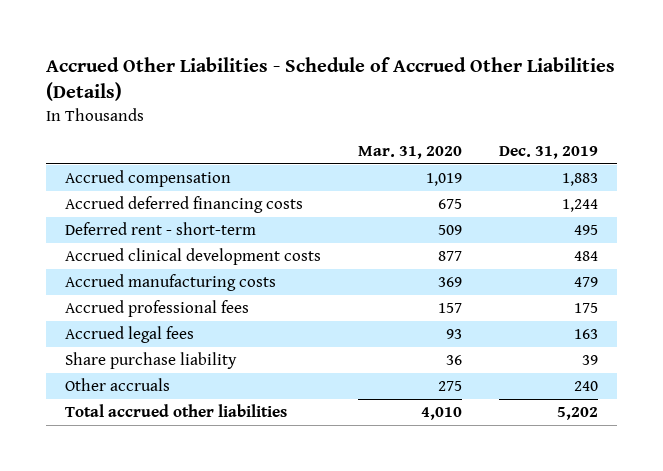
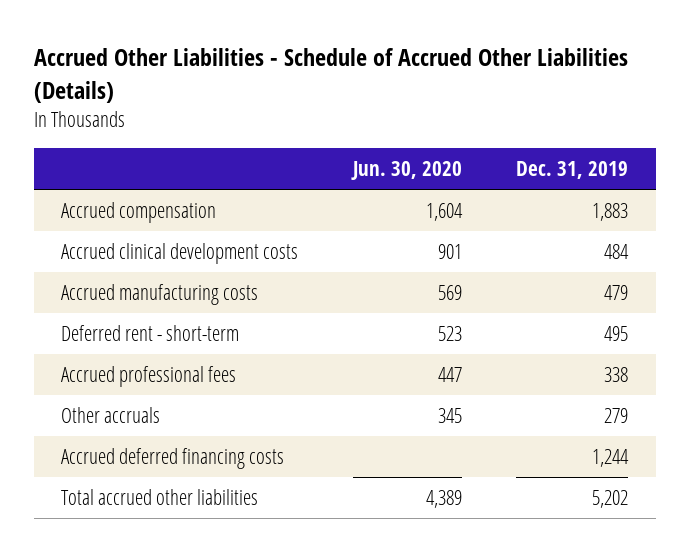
[357,145,462,159] Mar. 31, 2020 -> none
none -> [350,160,462,180] Jun. 30, 2020
[64,326,194,344] Accrued legal fees -> none
[64,352,237,370] Share purchase liability -> none
[64,222,256,236] Deferred rent - short-term -> [61,325,240,342] Deferred rent - short-term
[574,303,599,314] 175 -> [604,367,629,383] 338
[574,381,599,392] 240 -> [604,408,629,424] 279
[64,196,303,214] Accrued deferred financing costs -> [61,448,285,470] Accrued deferred financing costs

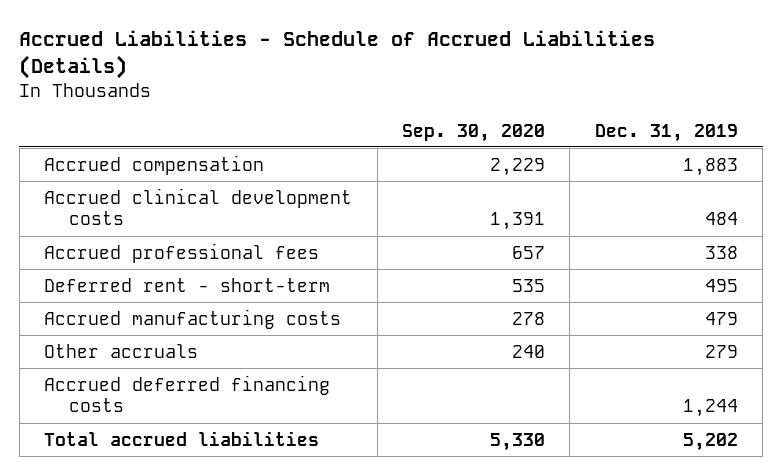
[33,48,628,103] Accrued Other Liabilities - Schedule of Accrued Other Liabilities (Details) -> [19,30,656,80] Accrued Liabilities - Schedule of Accrued Liabilities (Details)
[350,160,462,180] Jun. 30, 2020 -> none
none -> [402,123,546,142] Sep. 30, 2020
[61,325,240,342] Deferred rent - short-term -> [44,277,331,292] Deferred rent - short-term
[61,284,259,306] Accrued manufacturing costs -> [44,308,342,329] Accrued manufacturing costs
[61,489,259,506] Total accrued other liabilities -> [44,430,320,446] Total accrued liabilities

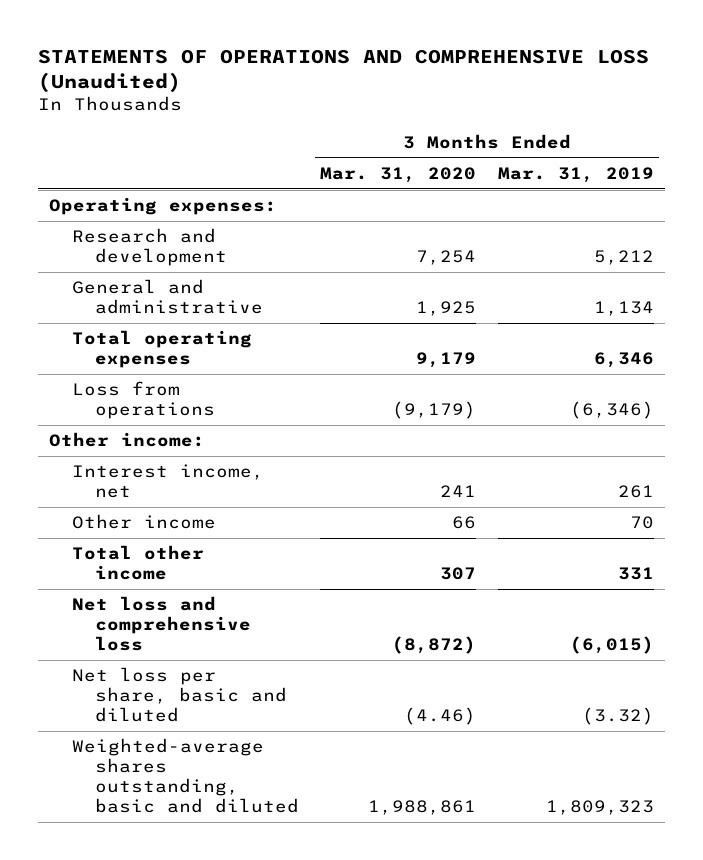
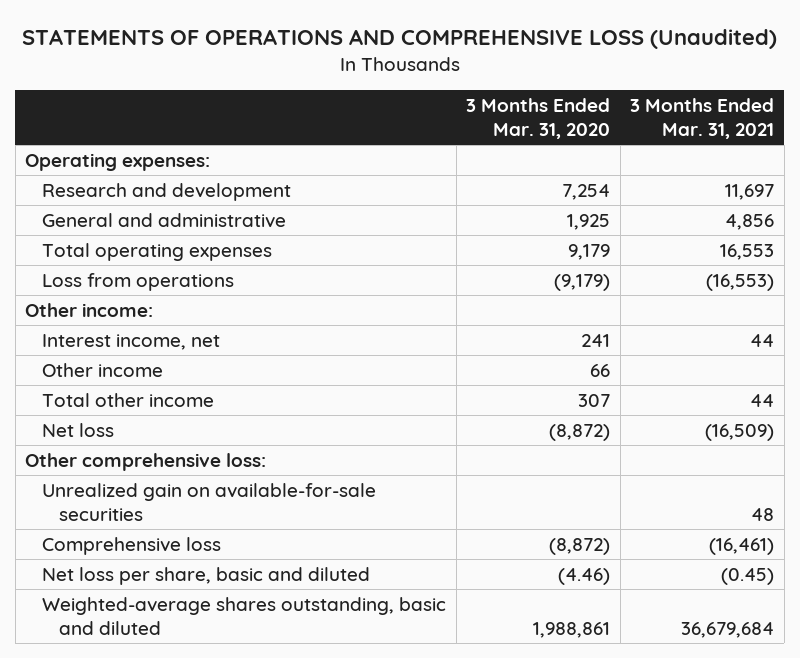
[497,166,654,183] Mar. 31, 2019 -> none
none -> [630,98,775,140] 3 Months Ended Mar. 31, 2021
[71,596,252,652] Net loss and comprehensive loss -> [42,422,115,437] Net loss
none -> [25,452,267,471] Other comprehensive loss:
none -> [42,482,377,521] Unrealized gain on available-for-sale securities
none -> [42,536,222,555] Comprehensive loss

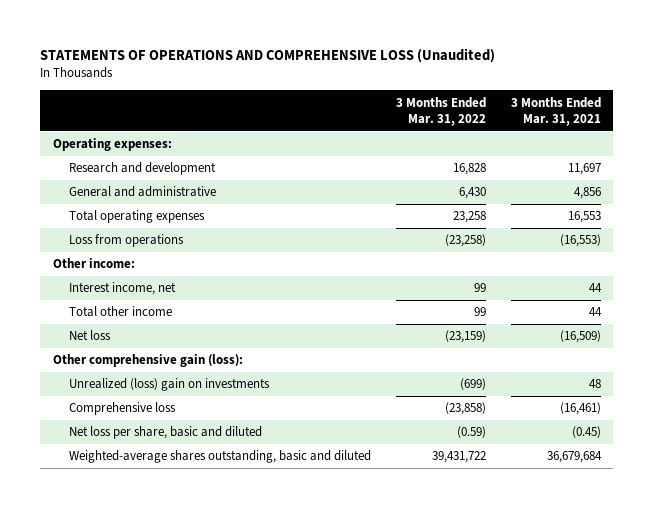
[466,98,611,140] 3 Months Ended Mar. 31, 2020 -> none
none -> [395,96,486,126] 3 Months Ended Mar. 31, 2022
[42,362,164,377] Other income -> none
[25,452,267,471] Other comprehensive loss: -> [52,354,243,368] Other comprehensive gain (loss):
[42,482,377,521] Unrealized gain on available-for-sale securities -> [68,378,270,392] Unrealized (loss) gain on investments

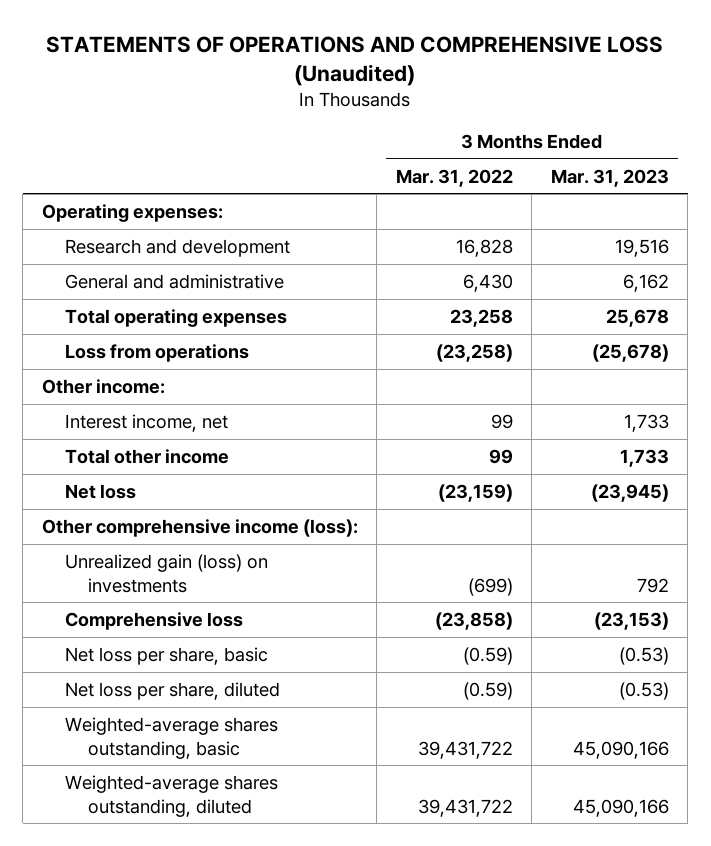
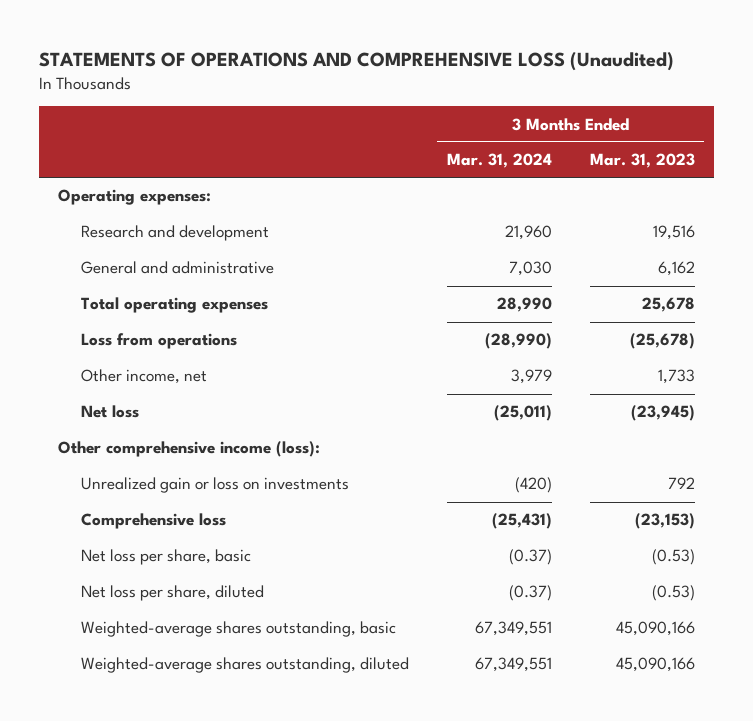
[395,168,513,187] Mar. 31, 2022 -> none
none -> [446,153,552,169] Mar. 31, 2024
[41,378,165,394] Other income: -> none
[64,413,228,432] Interest income, net -> none
[64,448,229,464] Total other income -> [80,369,207,385] Other income, net
[64,553,268,593] Unrealized gain (loss) on investments -> [80,477,349,494] Unrealized gain or loss on investments

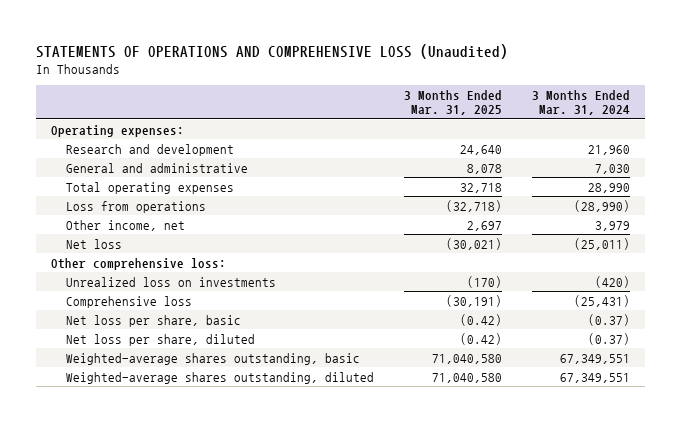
[589,153,695,169] Mar. 31, 2023 -> none
none -> [403,89,502,116] 3 Months Ended Mar. 31, 2025
[57,441,320,458] Other comprehensive income (loss): -> [51,257,227,270] Other comprehensive loss:
[80,477,349,494] Unrealized gain or loss on investments -> [65,276,276,287] Unrealized loss on investments

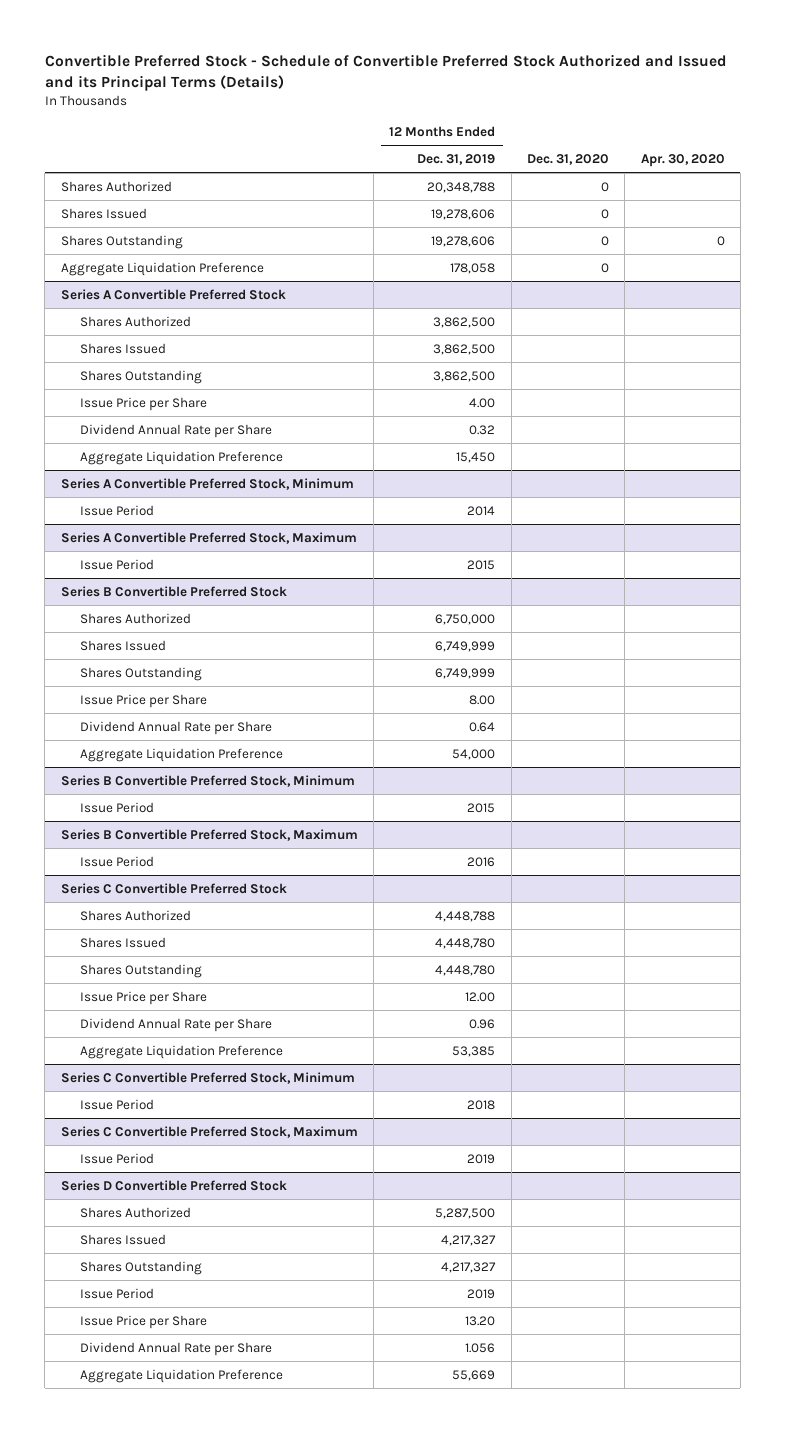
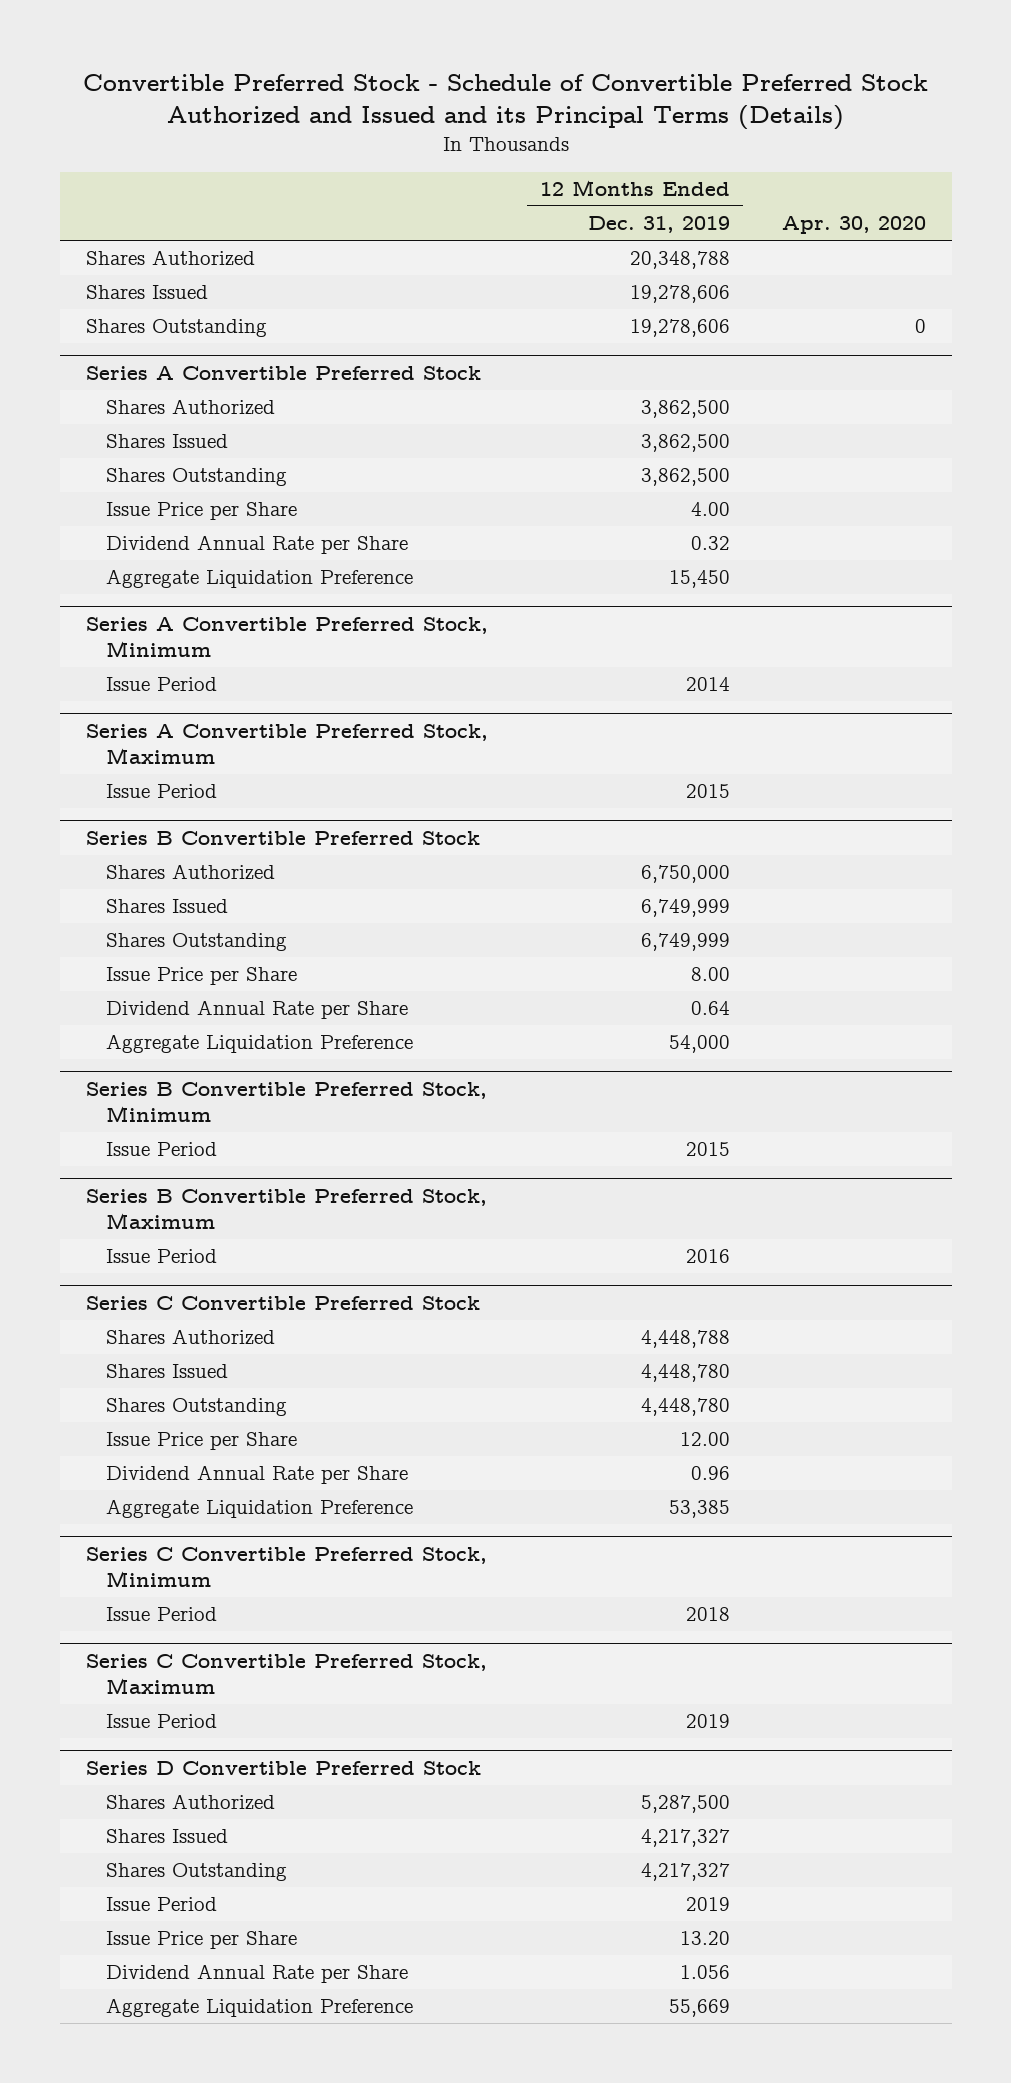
[526,153,609,165] Dec. 31, 2020 -> none
[60,261,264,276] Aggregate Liquidation Preference -> none

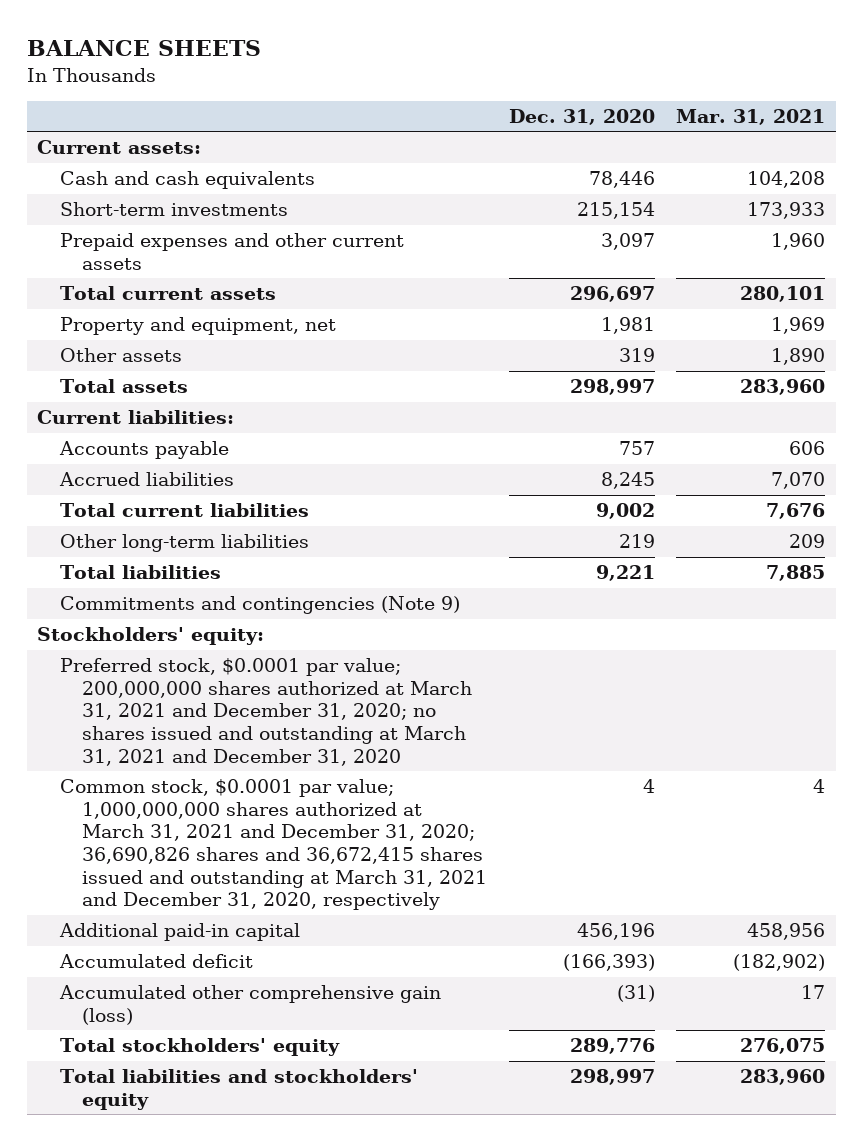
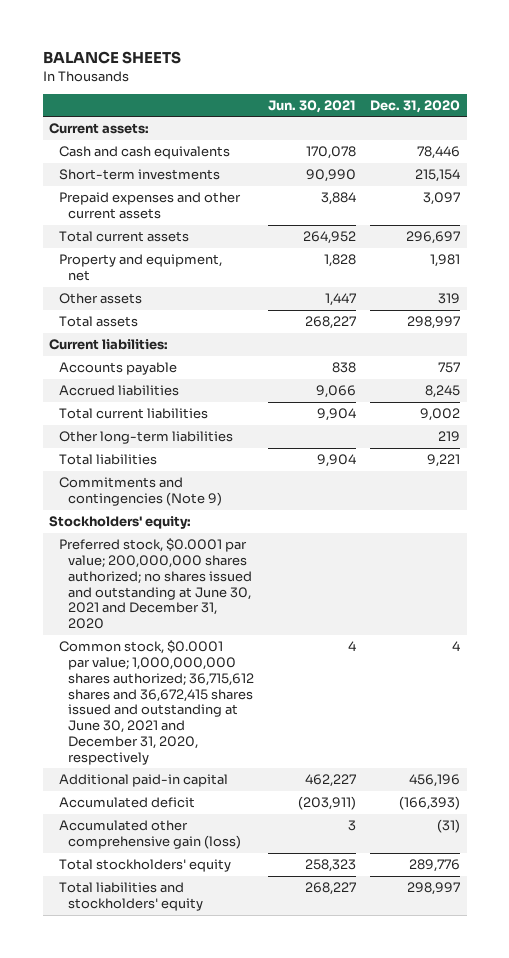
[675,109,825,126] Mar. 31, 2021 -> none
none -> [268,99,357,113] Jun. 30, 2021
[59,658,473,766] Preferred stock, $0.0001 par value; 200,000,000 shares authorized at March 31, 2021 and December 31, 2020; no shares issued and outstanding at March 31, 2021 and December 31, 2020 -> [58,538,253,630] Preferred stock, $0.0001 par value; 200,000,000 shares authorized; no shares issued and outstanding at June 30, 2021 and December 31, 2020
[59,779,488,911] Common stock, $0.0001 par value; 1,000,000,000 shares authorized at March 31, 2021 and December 31, 2020; 36,690,826 shares and 36,672,415 shares issued and outstanding at March 31, 2021 and December 31, 2020, respectively -> [58,640,255,765] Common stock, $0.0001 par value; 1,000,000,000 shares authorized; 36,715,612 shares and 36,672,415 shares issued and outstanding at June 30, 2021 and December 31, 2020, respectively

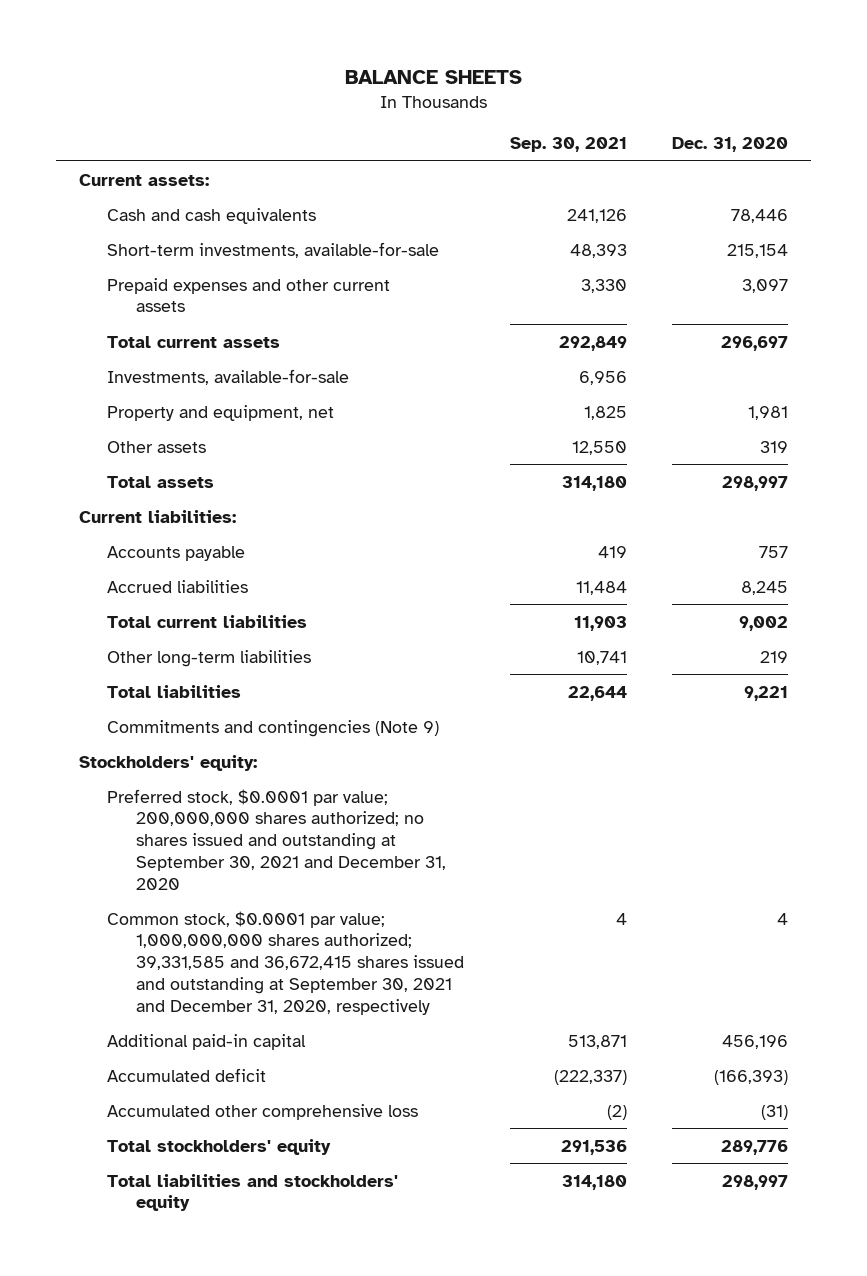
[268,99,357,113] Jun. 30, 2021 -> none
none -> [509,137,627,153] Sep. 30, 2021
[58,169,220,181] Short-term investments -> [107,241,440,258] Short-term investments, available-for-sale
none -> [107,368,350,385] Investments, available-for-sale
[58,538,253,630] Preferred stock, $0.0001 par value; 200,000,000 shares authorized; no shares issued and outstanding at June 30, 2021 and December 31, 2020 -> [107,788,446,890] Preferred stock, $0.0001 par value; 200,000,000 shares authorized; no shares issued and outstanding at September 30, 2021 and December 31, 2020
[58,640,255,765] Common stock, $0.0001 par value; 1,000,000,000 shares authorized; 36,715,612 shares and 36,672,415 shares issued and outstanding at June 30, 2021 and December 31, 2020, respectively -> [107,910,464,1015] Common stock, $0.0001 par value; 1,000,000,000 shares authorized; 39,331,585 and 36,672,415 shares issued and outstanding at September 30, 2021 and December 31, 2020, respectively
[58,820,242,849] Accumulated other comprehensive gain (loss) -> [107,1103,419,1120] Accumulated other comprehensive loss

